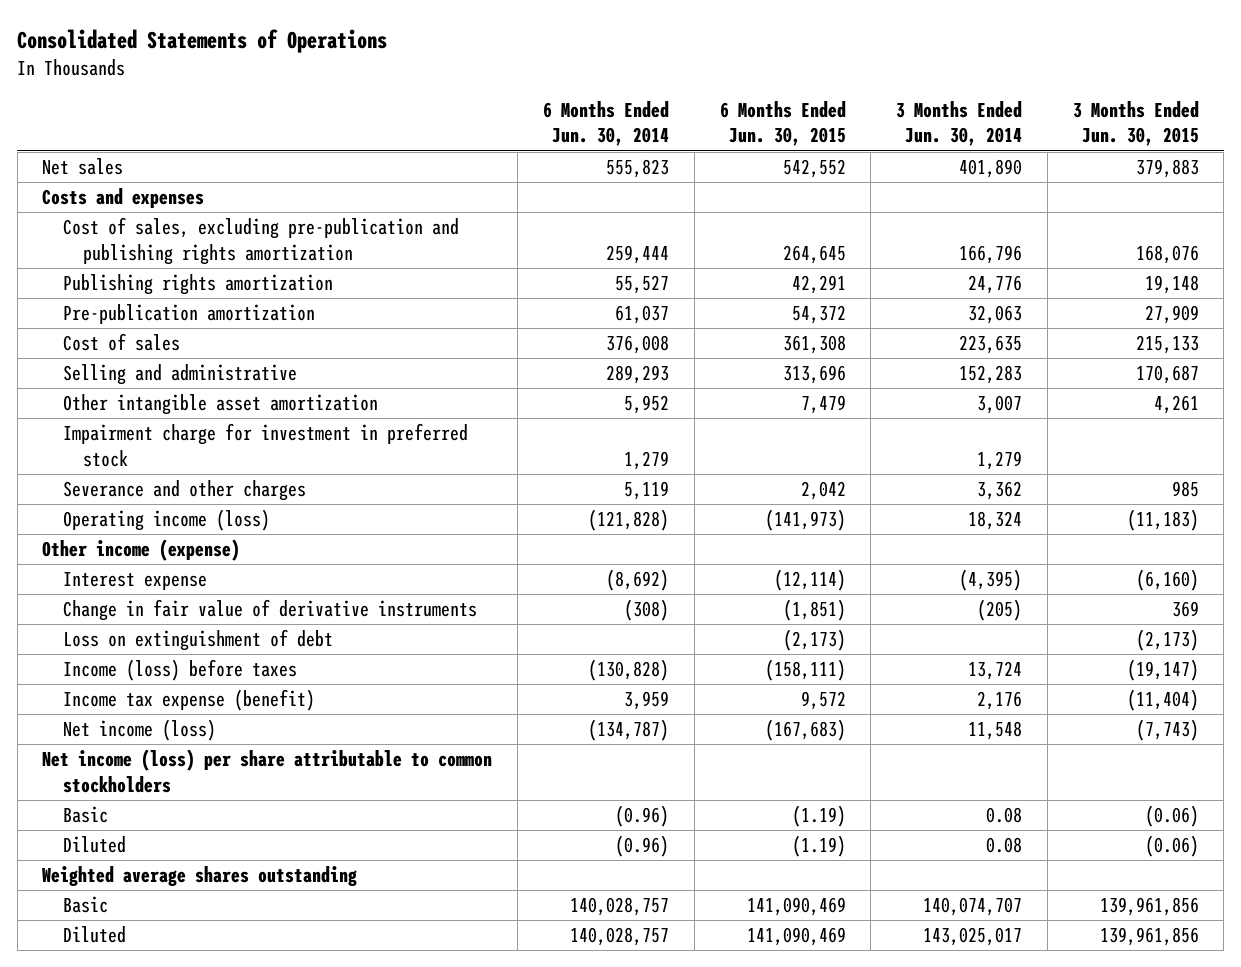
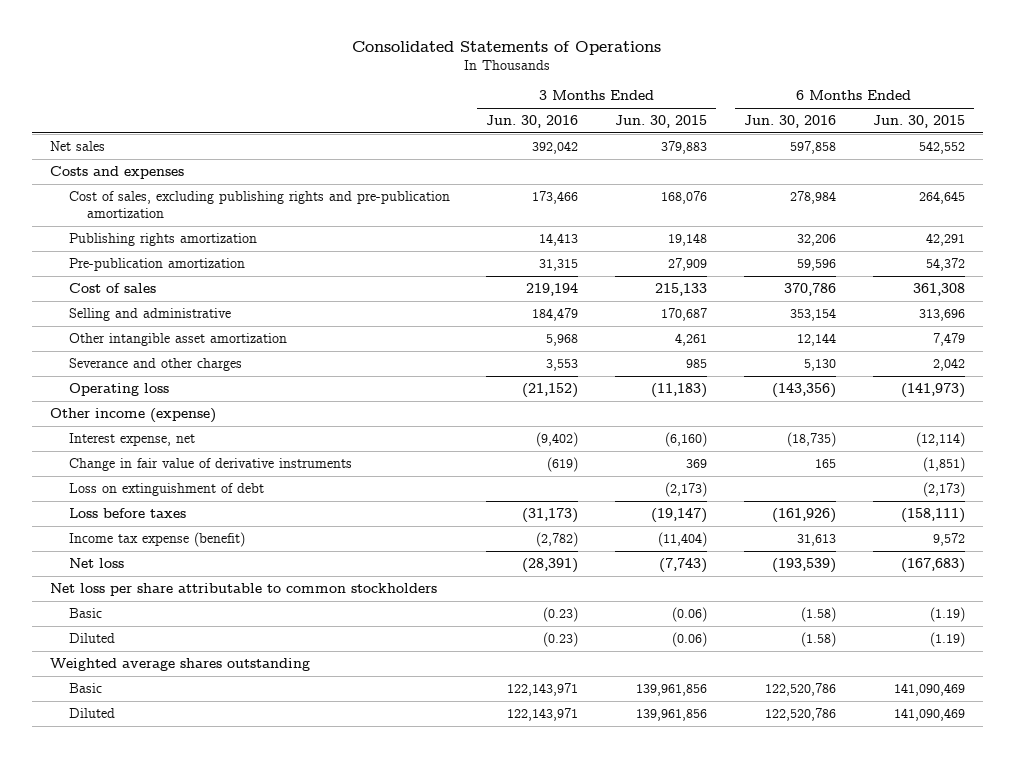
[542,101,669,147] 6 Months Ended Jun. 30, 2014 -> none
[896,101,1023,147] 3 Months Ended Jun. 30, 2014 -> none
none -> [486,114,579,128] Jun. 30, 2016
none -> [744,114,837,128] Jun. 30, 2016
[62,217,459,265] Cost of sales, excluding pre-publication and publishing rights amortization -> [68,190,450,219] Cost of sales, excluding publishing rights and pre-publication amortization
[62,423,468,467] Impairment charge for investment in preferred stock -> none
[62,509,270,532] Operating income (loss) -> [68,382,169,396] Operating loss
[62,572,207,591] Interest expense -> [68,432,195,446] Interest expense, net
[62,659,297,682] Income (loss) before taxes -> [68,507,186,518] Loss before taxes
[62,719,216,742] Net income (loss) -> [68,557,124,568] Net loss
[42,749,493,793] Net income (loss) per share attributable to common stockholders -> [49,582,437,596] Net loss per share attributable to common stockholders

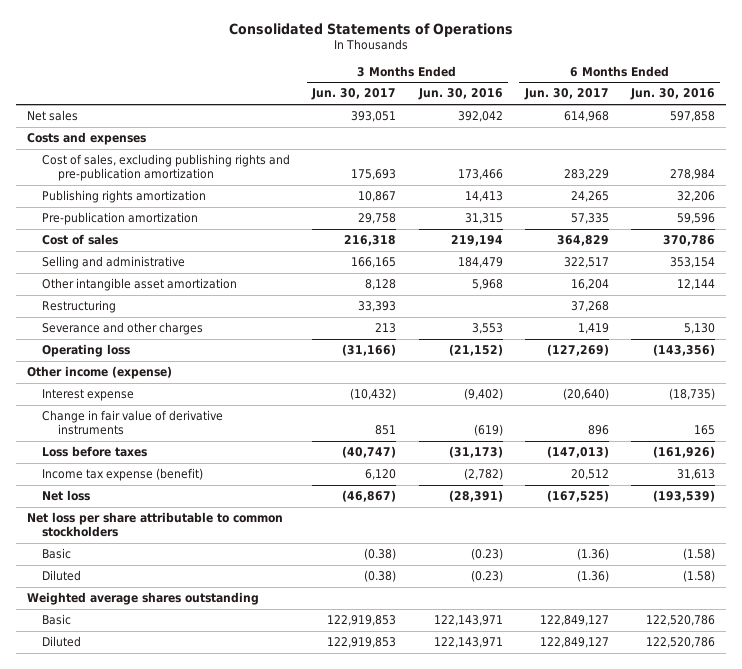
[615,114,708,128] Jun. 30, 2015 -> none
[872,114,965,128] Jun. 30, 2015 -> none
none -> [311,88,397,101] Jun. 30, 2017
none -> [523,88,609,101] Jun. 30, 2017
none -> [42,300,117,314] Restructuring
[68,432,195,446] Interest expense, net -> [42,389,135,402] Interest expense
[68,482,264,496] Loss on extinguishment of debt -> none

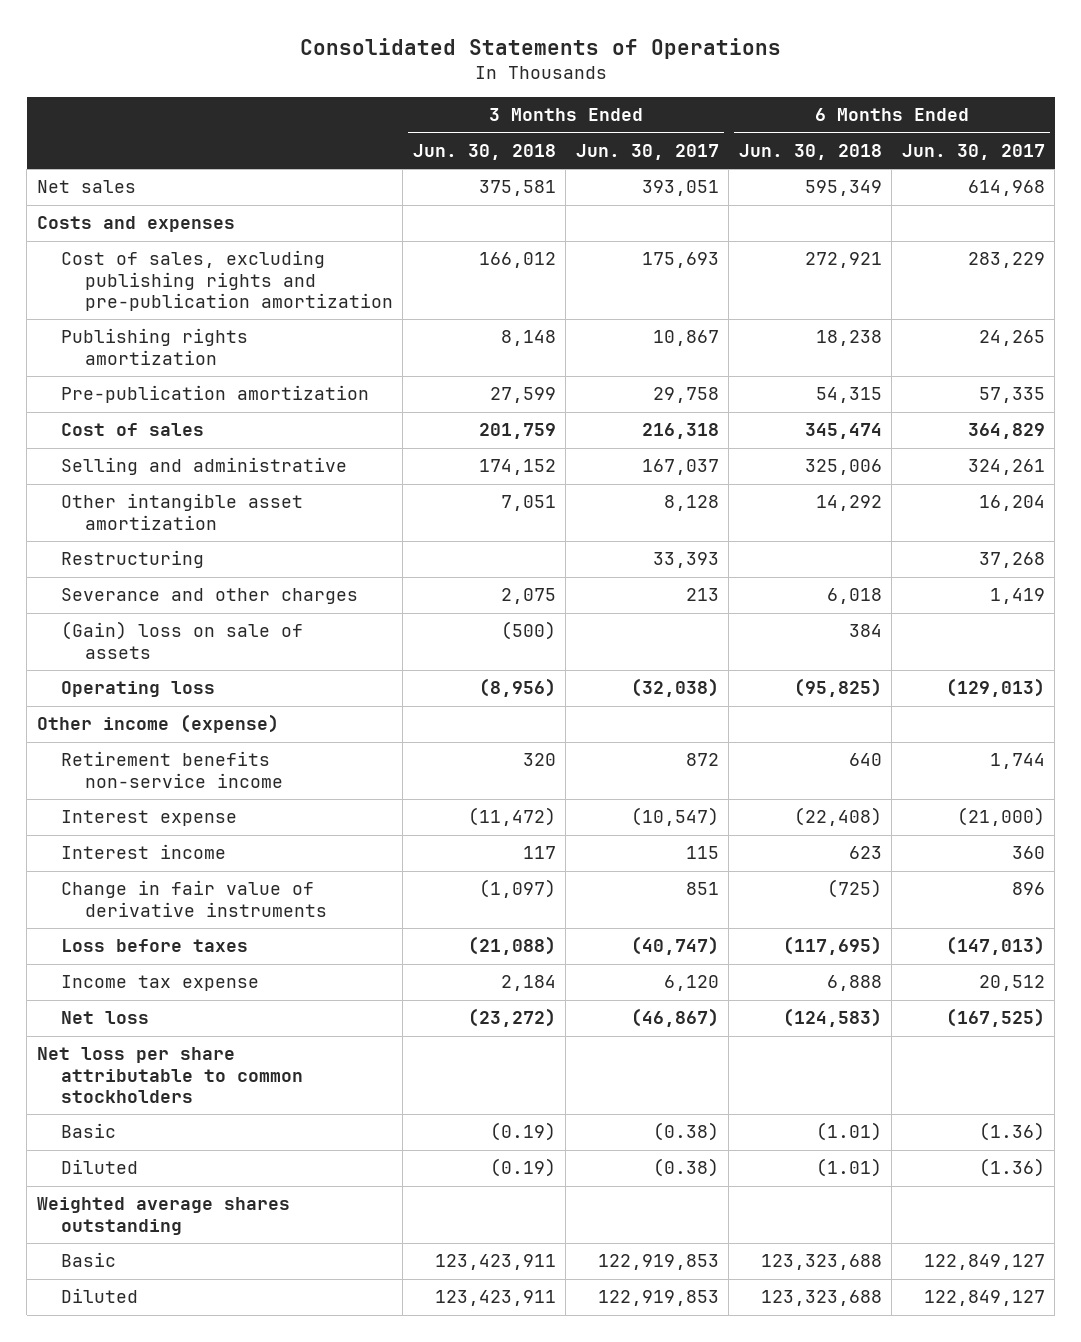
[417,88,503,101] Jun. 30, 2016 -> none
[629,88,715,101] Jun. 30, 2016 -> none
none -> [412,143,556,160] Jun. 30, 2018
none -> [738,143,882,160] Jun. 30, 2018
[351,257,397,269] 166,165 -> [641,459,719,476] 167,037
[563,257,609,269] 322,517 -> [967,459,1045,476] 324,261
none -> [60,621,303,659] (Gain) loss on sale of assets
[342,344,397,357] (31,166) -> [630,678,719,698] (32,038)
[546,344,609,357] (127,269) -> [945,678,1045,698] (129,013)
none -> [60,751,283,788] Retirement benefits non-service income
[350,388,397,401] (10,432) -> [630,807,719,827] (10,547)
[562,388,609,401] (20,640) -> [956,807,1045,827] (21,000)
none -> [60,844,226,860] Interest income
[42,468,204,482] Income tax expense (benefit) -> [60,975,259,992] Income tax expense

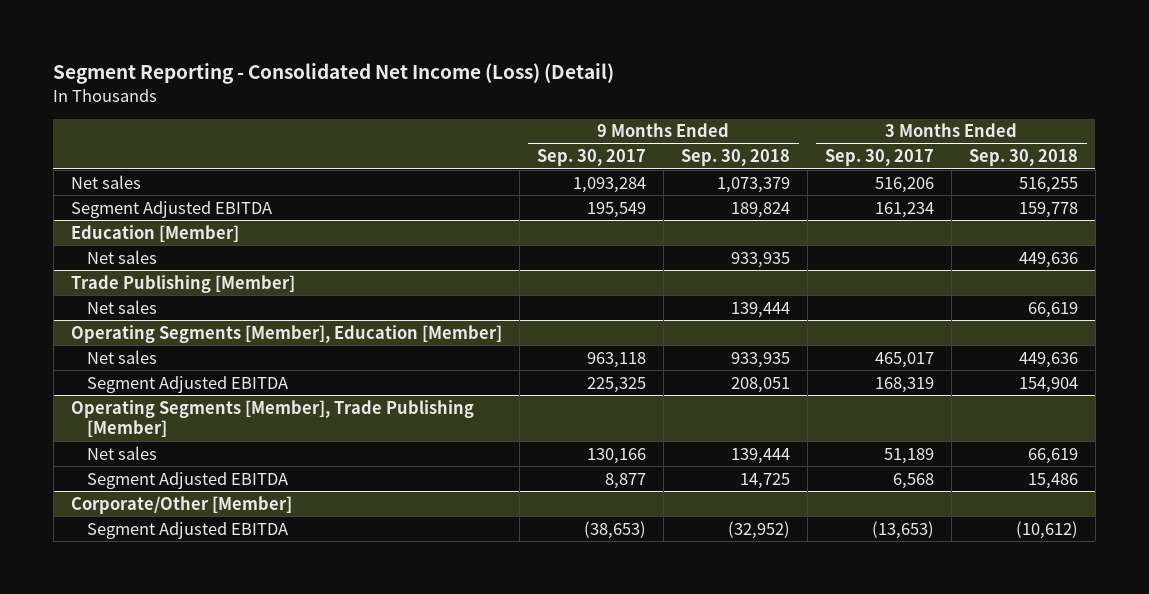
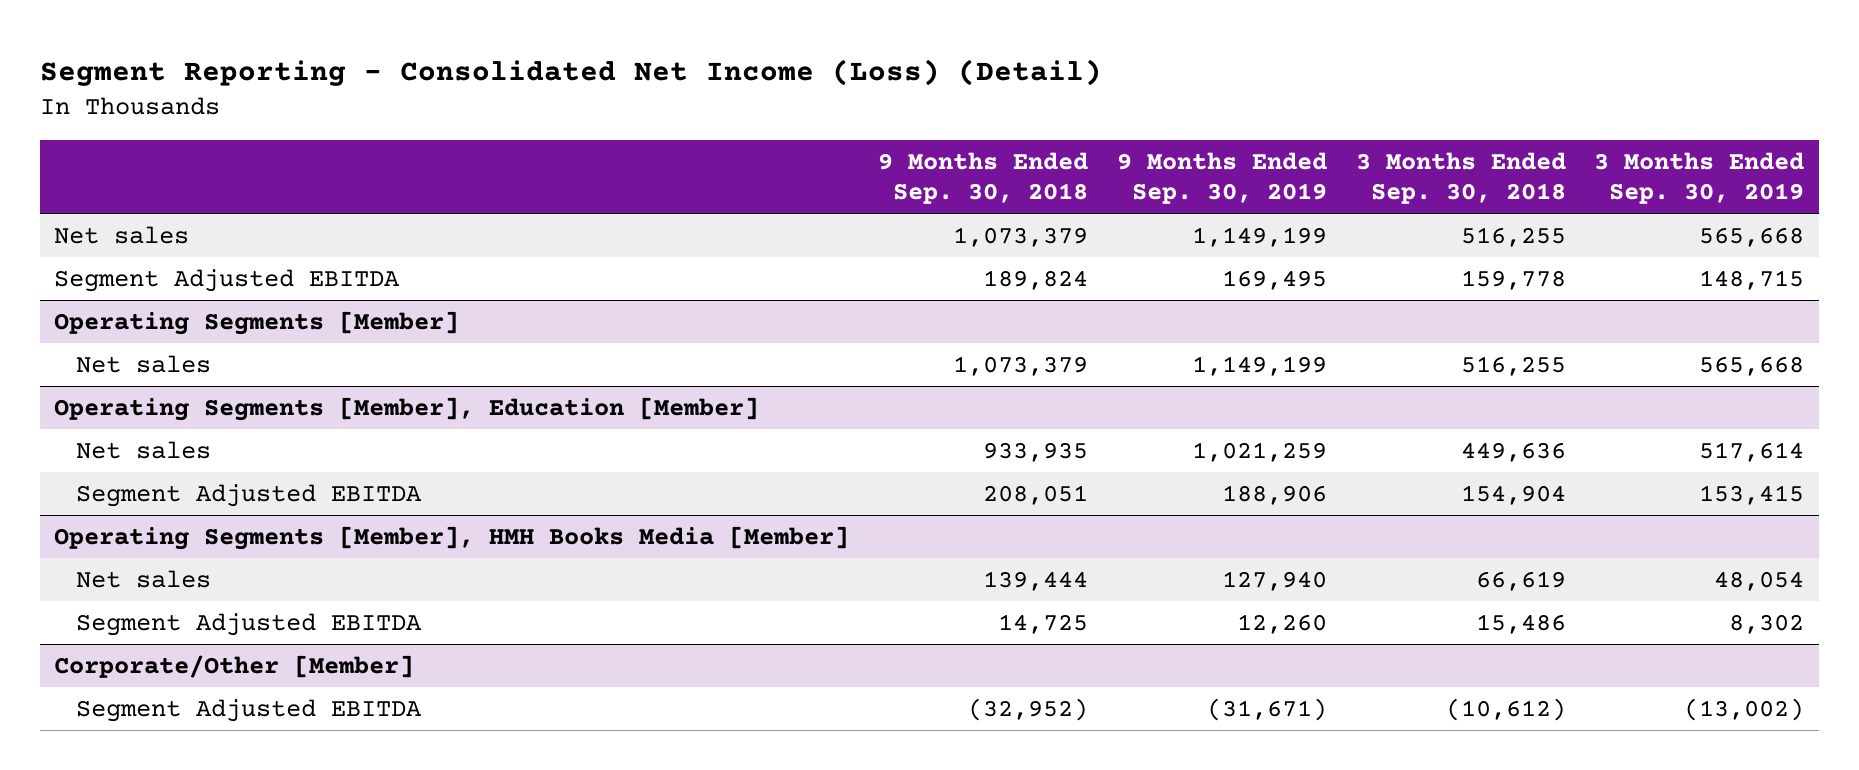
[536,149,646,167] Sep. 30, 2017 -> none
[824,149,934,167] Sep. 30, 2017 -> none
none -> [1116,152,1327,205] 9 Months Ended Sep. 30, 2019
none -> [1594,152,1805,205] 3 Months Ended Sep. 30, 2019
[70,224,239,242] Education [Member] -> none
[70,274,295,293] Trade Publishing [Member] -> none
[86,299,157,314] Net sales -> none
none -> [54,311,460,336] Operating Segments [Member]
[730,251,790,268] 933,935 -> [953,356,1089,377] 1,073,379
[1018,251,1078,268] 449,636 -> [1460,356,1566,377] 516,255
[70,399,474,438] Operating Segments [Member], Trade Publishing [Member] -> none
none -> [54,526,850,551] Operating Segments [Member], HMH Books Media [Member]

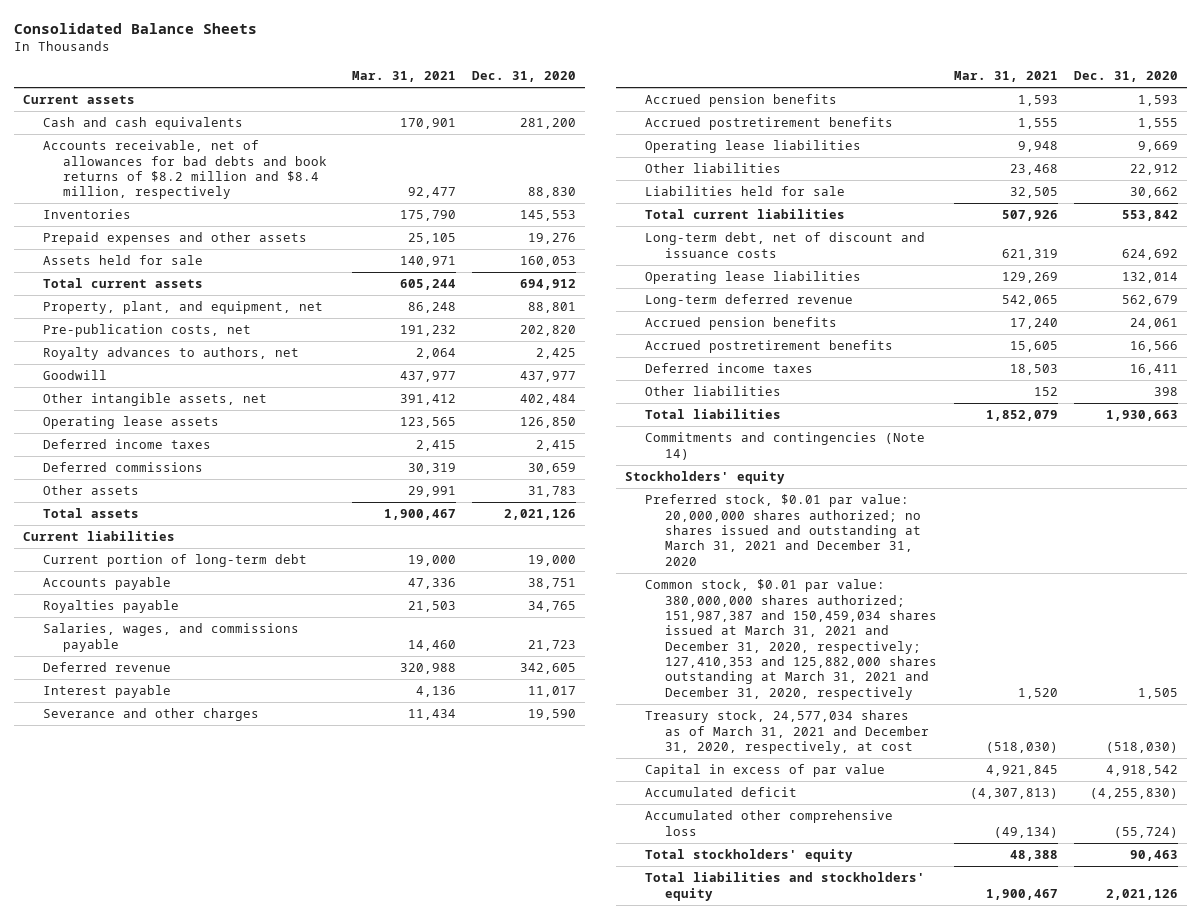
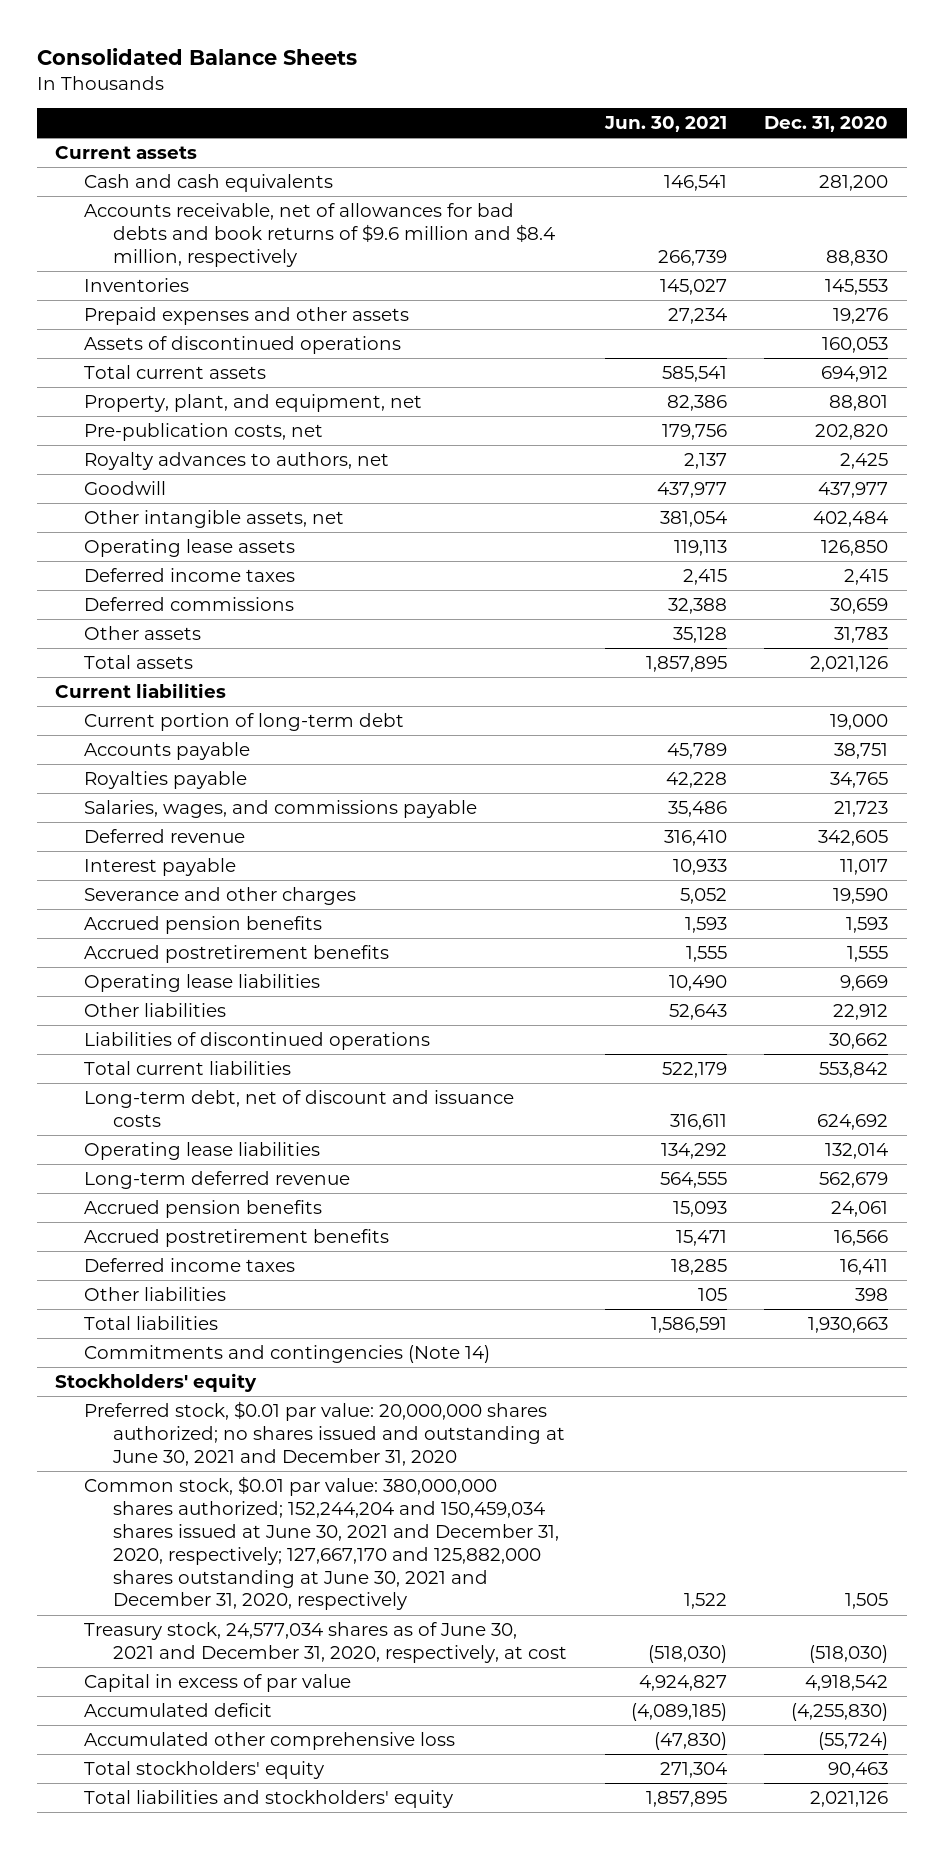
[351,71,456,83] Mar. 31, 2021 -> none
none -> [603,116,727,133] Jun. 30, 2021
[42,140,327,200] Accounts receivable, net of allowances for bad debts and book returns of $8.2 million and $8.4 million, respectively -> [84,203,556,267] Accounts receivable, net of allowances for bad debts and book returns of $9.6 million and $8.4 million, respectively
[42,255,203,266] Assets held for sale -> [84,336,402,355] Assets of discontinued operations
[644,186,845,197] Liabilities held for sale -> [84,1032,431,1051] Liabilities of discontinued operations
[644,494,922,566] Preferred stock, $0.01 par value: 20,000,000 shares authorized; no shares issued and outstanding at March 31, 2021 and December 31, 2020 -> [84,1401,566,1466] Preferred stock, $0.01 par value: 20,000,000 shares authorized; no shares issued and outstanding at June 30, 2021 and December 31, 2020
[644,579,938,700] Common stock, $0.01 par value: 380,000,000 shares authorized; 151,987,387 and 150,459,034 shares issued at March 31, 2021 and December 31, 2020, respectively; 127,410,353 and 125,882,000 shares outstanding at March 31, 2021 and December 31, 2020, respectively -> [84,1476,560,1611] Common stock, $0.01 par value: 380,000,000 shares authorized; 152,244,204 and 150,459,034 shares issued at June 30, 2021 and December 31, 2020, respectively; 127,667,170 and 125,882,000 shares outstanding at June 30, 2021 and December 31, 2020, respectively
[644,710,930,754] Treasury stock, 24,577,034 shares as of March 31, 2021 and December 31, 2020, respectively, at cost -> [84,1622,568,1663] Treasury stock, 24,577,034 shares as of June 30, 2021 and December 31, 2020, respectively, at cost

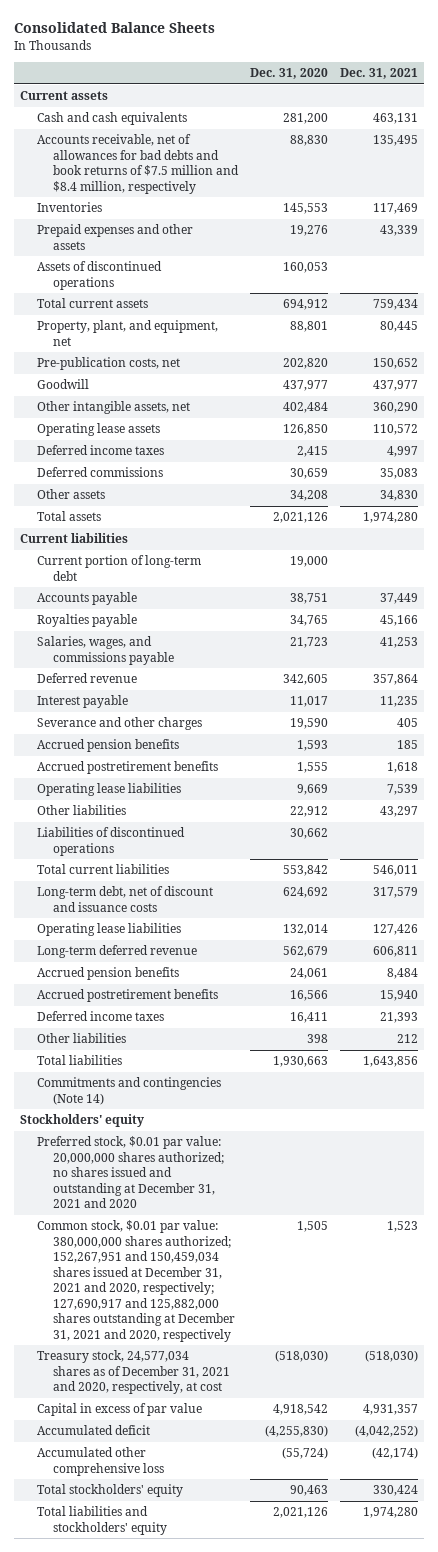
[603,116,727,133] Jun. 30, 2021 -> none
none -> [339,68,418,80] Dec. 31, 2021
[84,203,556,267] Accounts receivable, net of allowances for bad debts and book returns of $9.6 million and $8.4 million, respectively -> [36,134,239,194] Accounts receivable, net of allowances for bad debts and book returns of $7.5 million and $8.4 million, respectively
[84,452,390,471] Royalty advances to authors, net -> none
[834,627,889,644] 31,783 -> [289,490,328,502] 34,208
[84,1401,566,1466] Preferred stock, $0.01 par value: 20,000,000 shares authorized; no shares issued and outstanding at June 30, 2021 and December 31, 2020 -> [36,1136,224,1209] Preferred stock, $0.01 par value: 20,000,000 shares authorized; no shares issued and outstanding at December 31, 2021 and 2020
[84,1476,560,1611] Common stock, $0.01 par value: 380,000,000 shares authorized; 152,244,204 and 150,459,034 shares issued at June 30, 2021 and December 31, 2020, respectively; 127,667,170 and 125,882,000 shares outstanding at June 30, 2021 and December 31, 2020, respectively -> [36,1220,235,1342] Common stock, $0.01 par value: 380,000,000 shares authorized; 152,267,951 and 150,459,034 shares issued at December 31, 2021 and 2020, respectively; 127,690,917 and 125,882,000 shares outstanding at December 31, 2021 and 2020, respectively
[84,1622,568,1663] Treasury stock, 24,577,034 shares as of June 30, 2021 and December 31, 2020, respectively, at cost -> [36,1350,230,1395] Treasury stock, 24,577,034 shares as of December 31, 2021 and 2020, respectively, at cost

